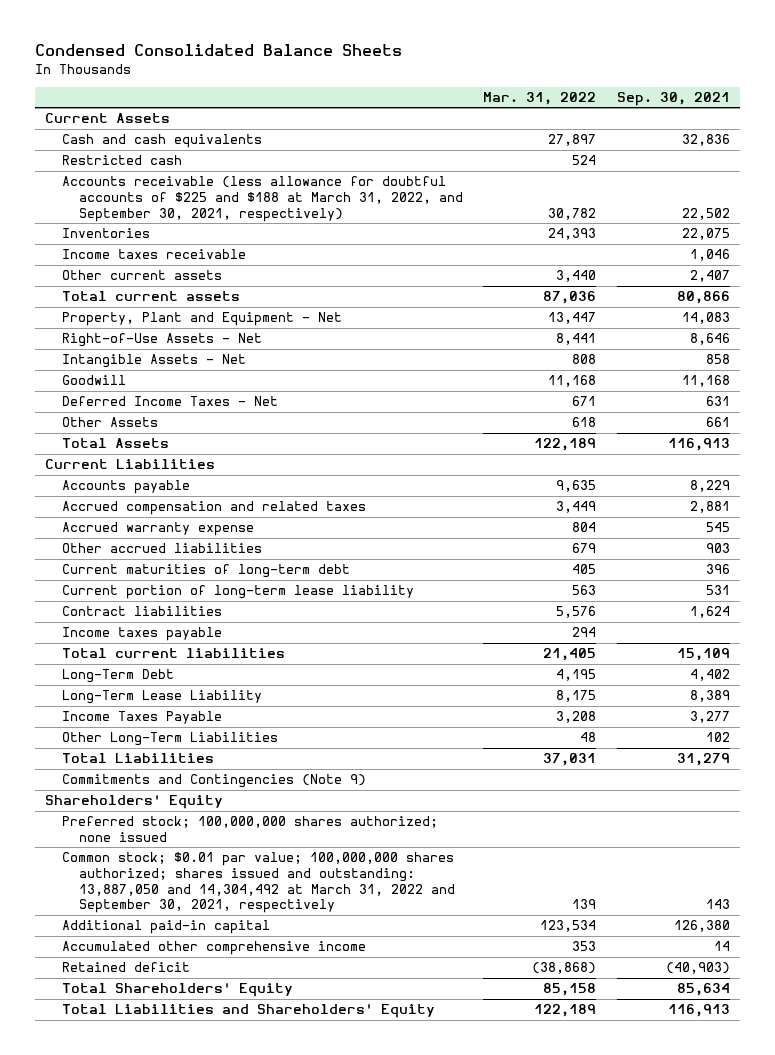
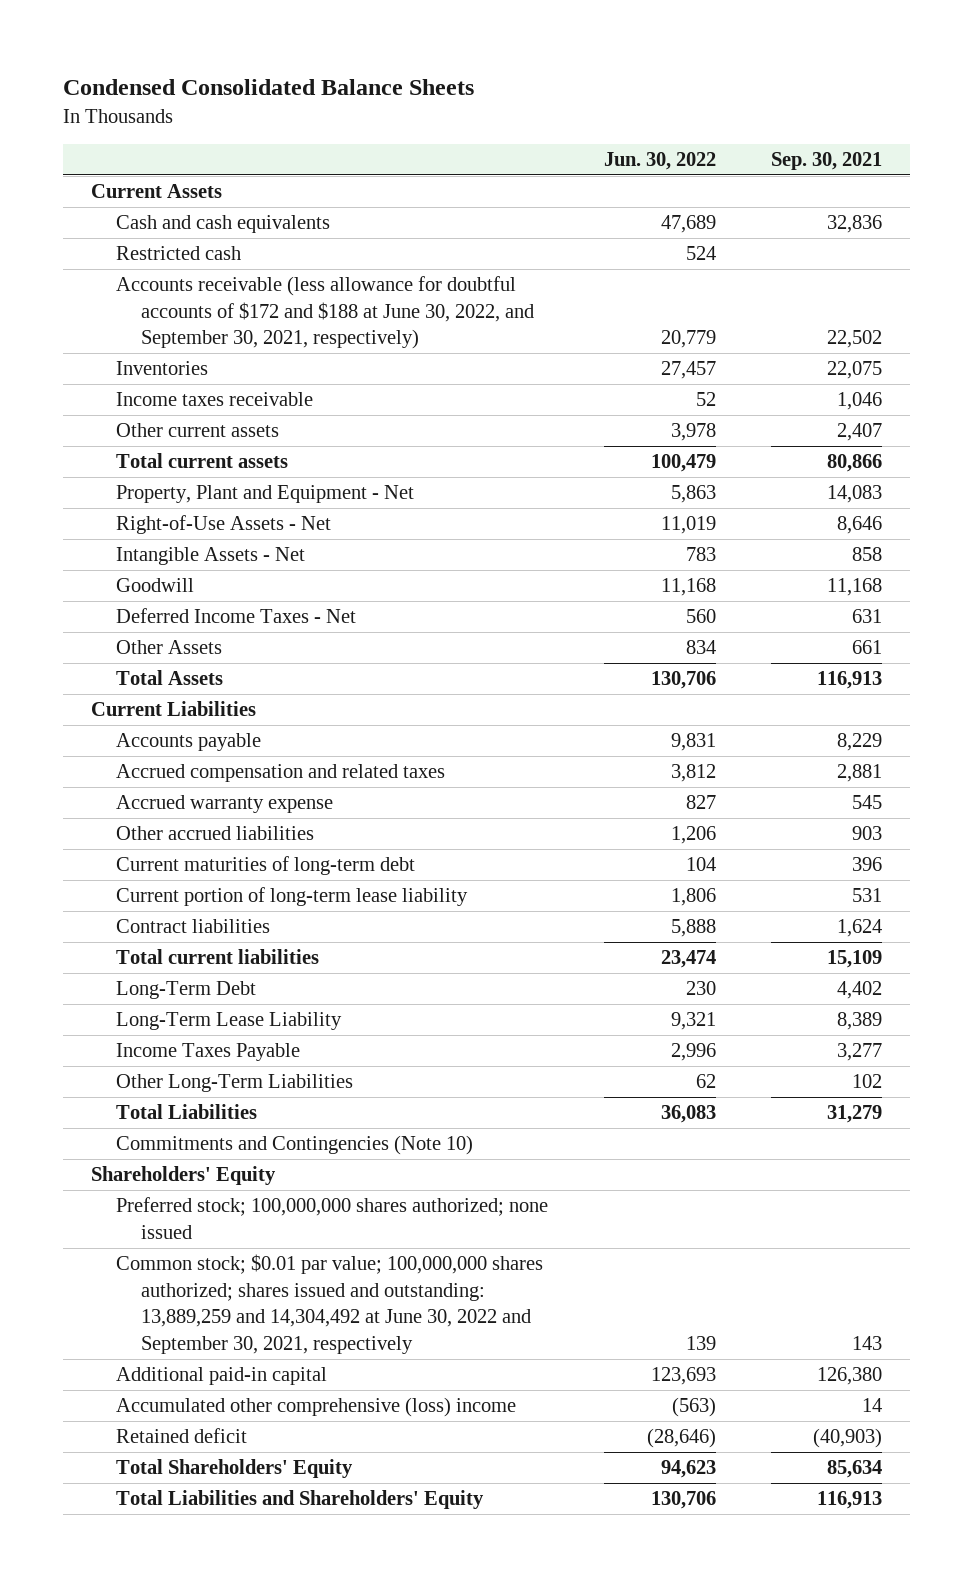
[483,92,597,106] Mar. 31, 2022 -> none
none -> [603,151,716,170] Jun. 30, 2022
[62,176,463,222] Accounts receivable (less allowance for doubtful accounts of $225 and $188 at March 31, 2022, and September 30, 2021, respectively) -> [115,276,534,350] Accounts receivable (less allowance for doubtful accounts of $172 and $188 at June 30, 2022, and September 30, 2021, respectively)
[62,627,223,642] Income taxes payable -> none
[62,774,367,789] Commitments and Contingencies (Note 9) -> [115,1135,473,1156] Commitments and Contingencies (Note 10)
[62,852,455,914] Common stock; $0.01 par value; 100,000,000 shares authorized; shares issued and outstanding: 13,887,050 and 14,304,492 at March 31, 2022 and September 30, 2021, respectively -> [115,1254,543,1354] Common stock; $0.01 par value; 100,000,000 shares authorized; shares issued and outstanding: 13,889,259 and 14,304,492 at June 30, 2022 and September 30, 2021, respectively
[62,941,367,956] Accumulated other comprehensive income -> [115,1397,516,1418] Accumulated other comprehensive (loss) income

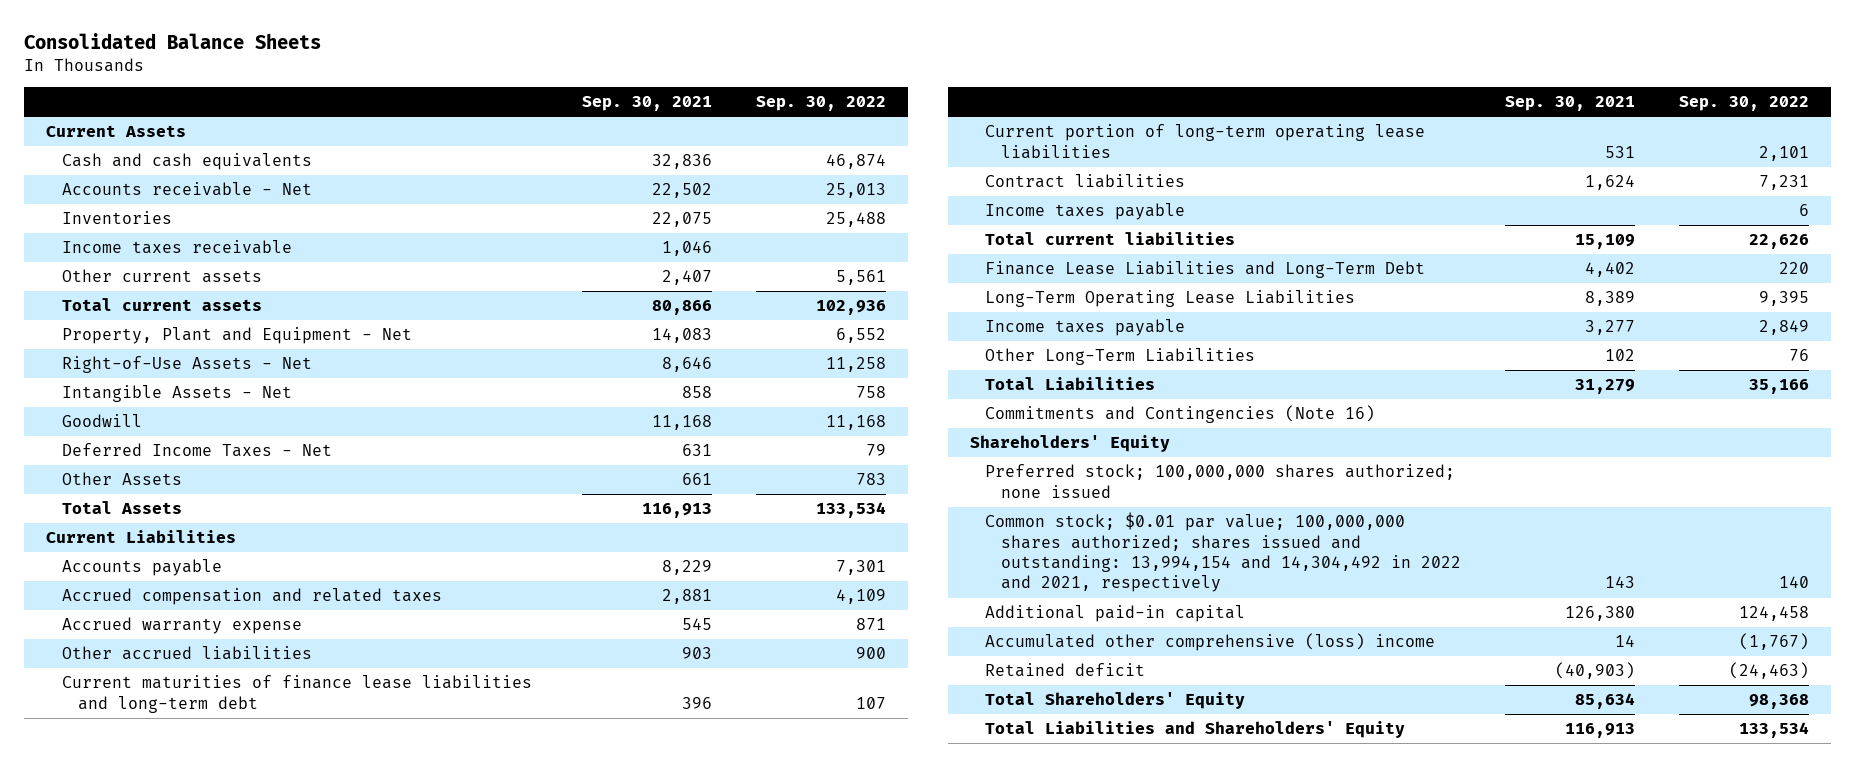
[62,78,474,95] Condensed Consolidated Balance Sheets -> [24,33,322,50] Consolidated Balance Sheets
[603,151,716,170] Jun. 30, 2022 -> none
none -> [755,96,886,112] Sep. 30, 2022
[115,246,241,261] Restricted cash -> none
[115,276,534,350] Accounts receivable (less allowance for doubtful accounts of $172 and $188 at June 30, 2022, and September 30, 2021, respectively) -> [62,182,313,197] Accounts receivable - Net
[115,856,415,876] Current maturities of long-term debt -> [62,675,533,713] Current maturities of finance lease liabilities and long-term debt
[115,887,468,907] Current portion of long-term lease liability -> [985,124,1426,159] Current portion of long-term operating lease liabilities
none -> [985,203,1186,221] Income taxes payable
[115,981,256,1000] Long-Term Debt -> [985,261,1426,279] Finance Lease Liabilities and Long-Term Debt
[115,1012,342,1031] Long-Term Lease Liability -> [985,290,1356,308] Long-Term Operating Lease Liabilities
[115,1043,300,1062] Income Taxes Payable -> [985,319,1186,337] Income taxes payable
[115,1135,473,1156] Commitments and Contingencies (Note 10) -> [985,405,1376,424] Commitments and Contingencies (Note 16)
[115,1254,543,1354] Common stock; $0.01 par value; 100,000,000 shares authorized; shares issued and outstanding: 13,889,259 and 14,304,492 at June 30, 2022 and September 30, 2021, respectively -> [985,512,1462,593] Common stock; $0.01 par value; 100,000,000 shares authorized; shares issued and outstanding: 13,994,154 and 14,304,492 in 2022 and 2021, respectively

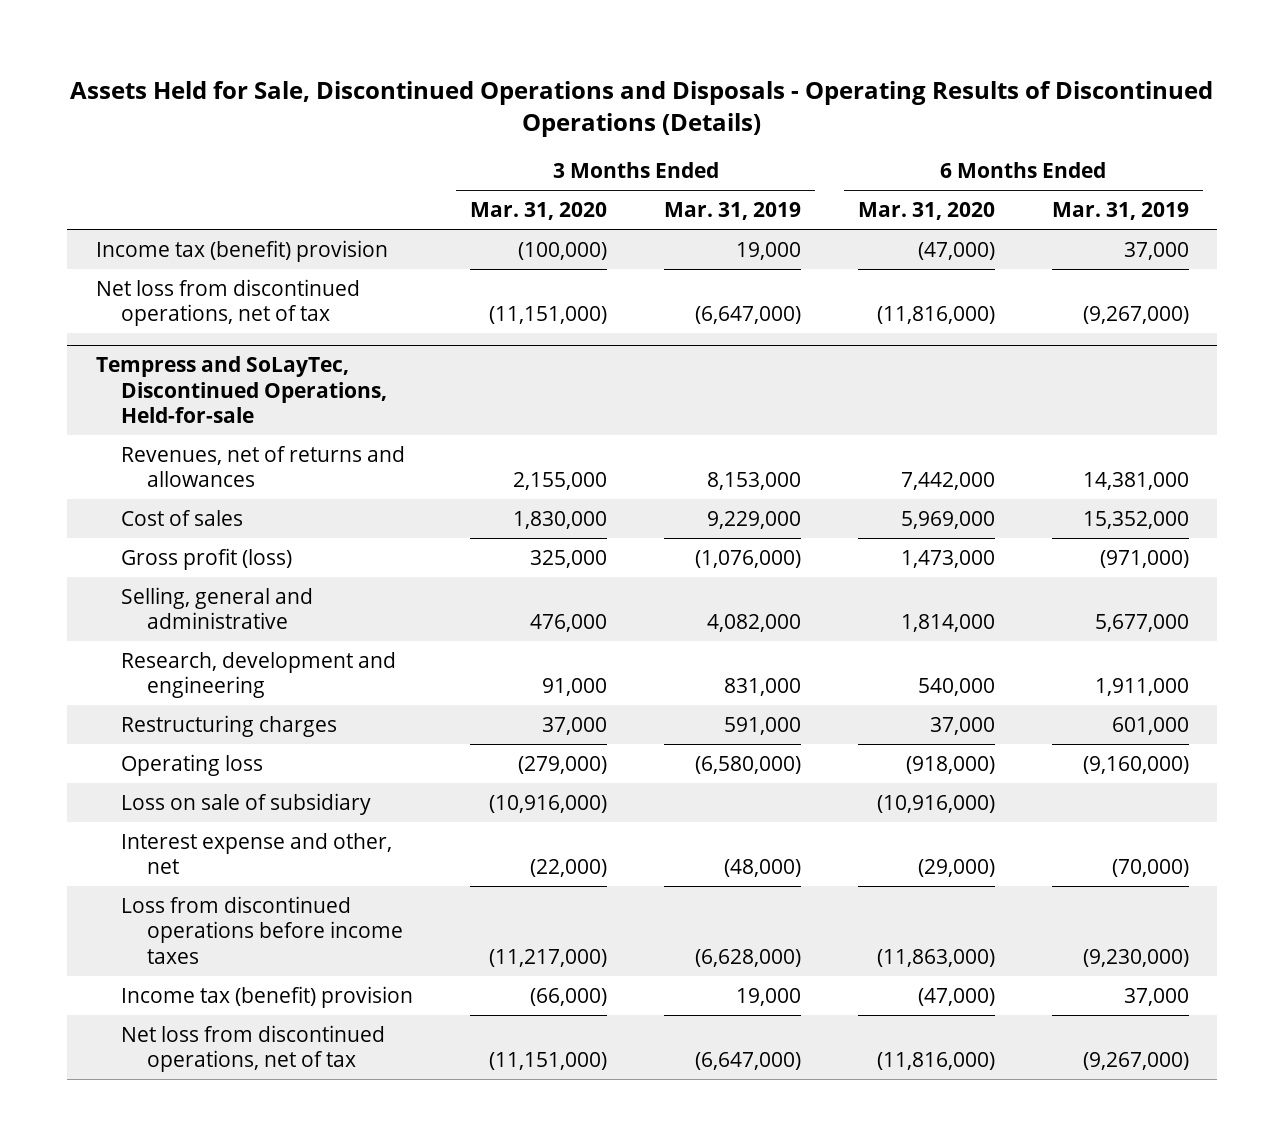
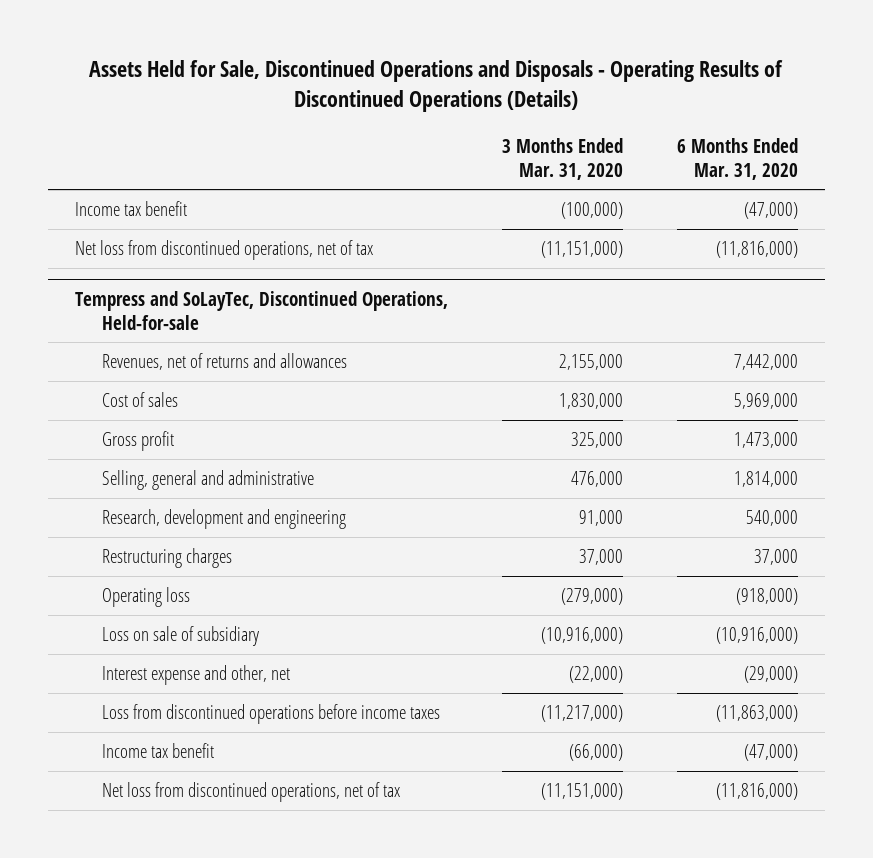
[664,202,802,221] Mar. 31, 2019 -> none
[1051,202,1189,221] Mar. 31, 2019 -> none
[95,239,388,262] Income tax (benefit) provision -> [74,201,187,217] Income tax benefit
[121,547,293,570] Gross profit (loss) -> [102,431,175,452] Gross profit
[121,985,414,1008] Income tax (benefit) provision -> [102,743,215,759] Income tax benefit

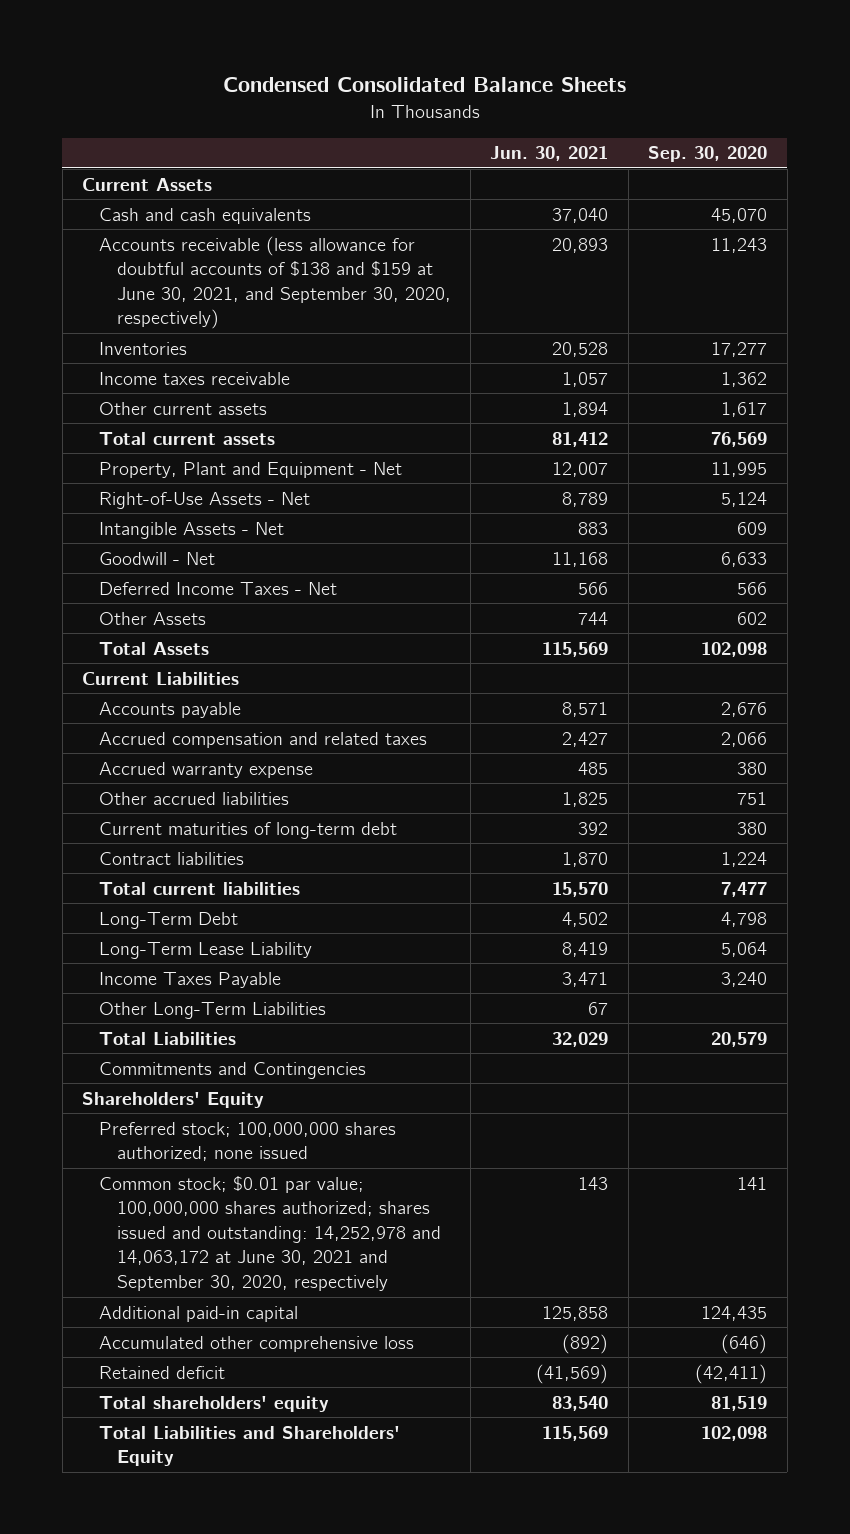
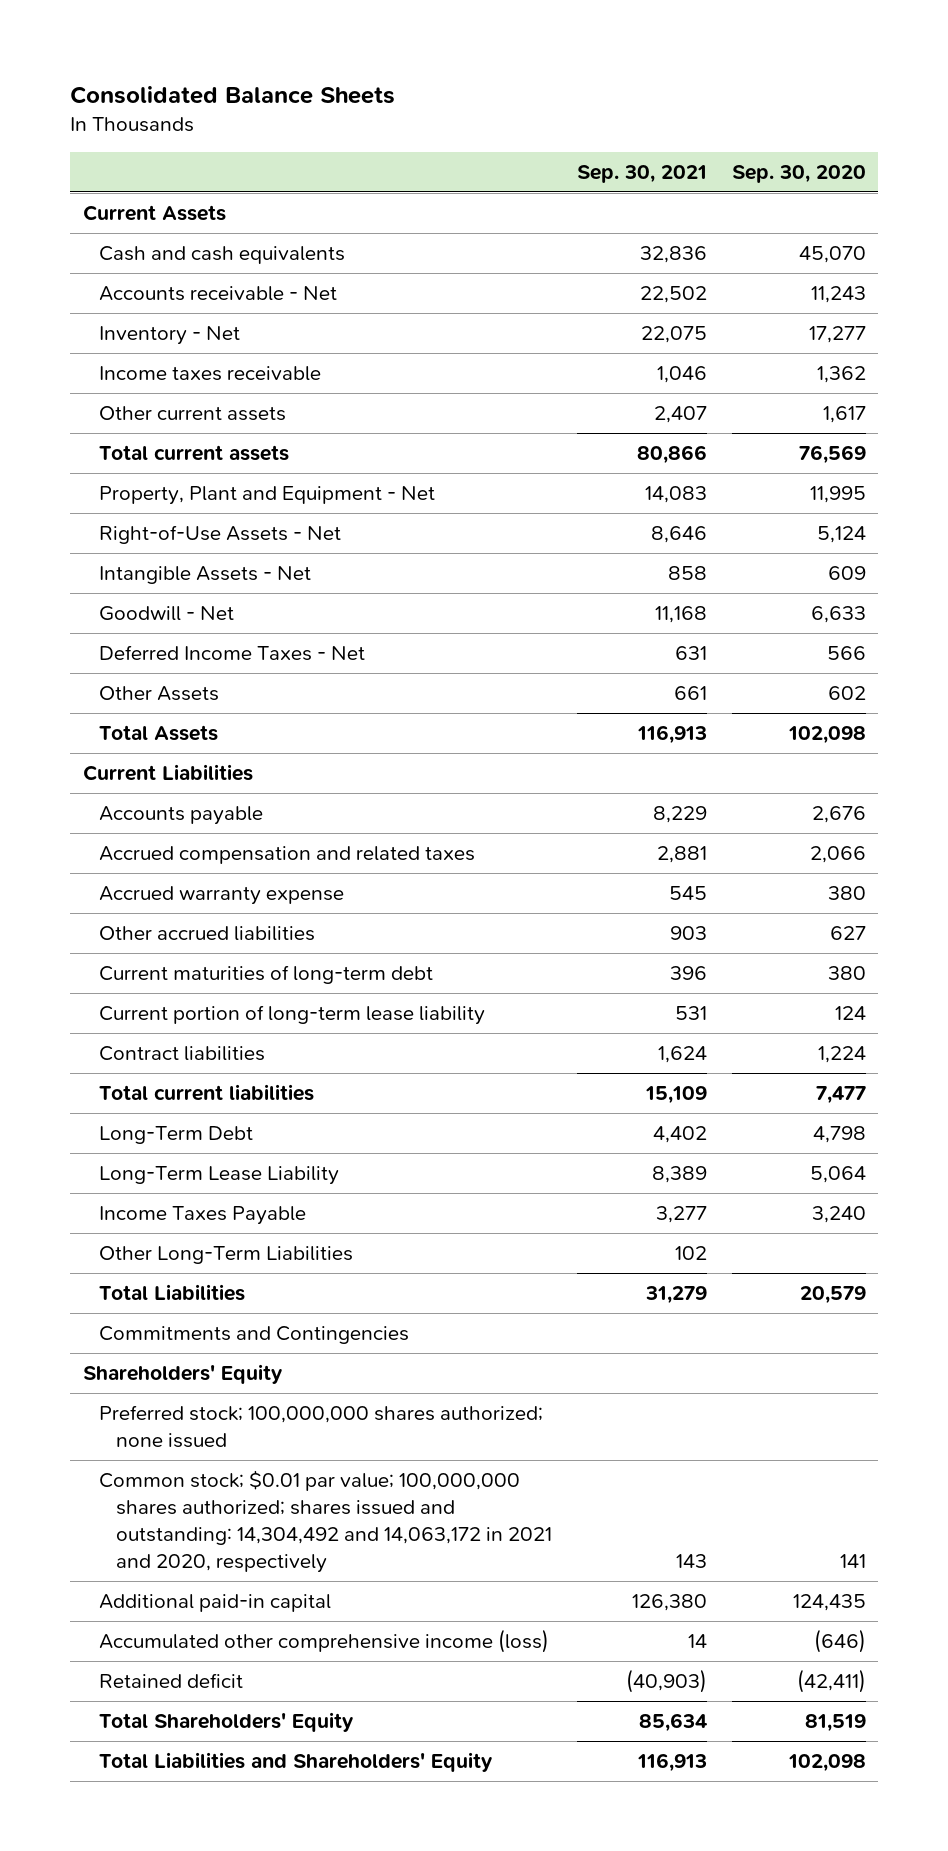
[222,77,626,93] Condensed Consolidated Balance Sheets -> [70,85,396,104] Consolidated Balance Sheets
[490,146,609,162] Jun. 30, 2021 -> none
none -> [576,164,707,183] Sep. 30, 2021
[99,235,451,330] Accounts receivable (less allowance for doubtful accounts of $138 and $159 at June 30, 2021, and September 30, 2020, respectively) -> [99,285,338,301] Accounts receivable - Net
[99,341,188,355] Inventories -> [99,325,241,345] Inventory - Net
[737,791,768,805] 751 -> [829,925,866,940] 627
none -> [99,1004,486,1025] Current portion of long-term lease liability
[99,1175,441,1291] Common stock; $0.01 par value; 100,000,000 shares authorized; shares issued and outstanding: 14,252,978 and 14,063,172 at June 30, 2021 and September 30, 2020, respectively -> [99,1469,552,1574] Common stock; $0.01 par value; 100,000,000 shares authorized; shares issued and outstanding: 14,304,492 and 14,063,172 in 2021 and 2020, respectively
[99,1335,415,1352] Accumulated other comprehensive loss -> [99,1628,550,1653] Accumulated other comprehensive income (loss)
[99,1395,330,1412] Total shareholders' equity -> [99,1711,355,1732] Total Shareholders' Equity

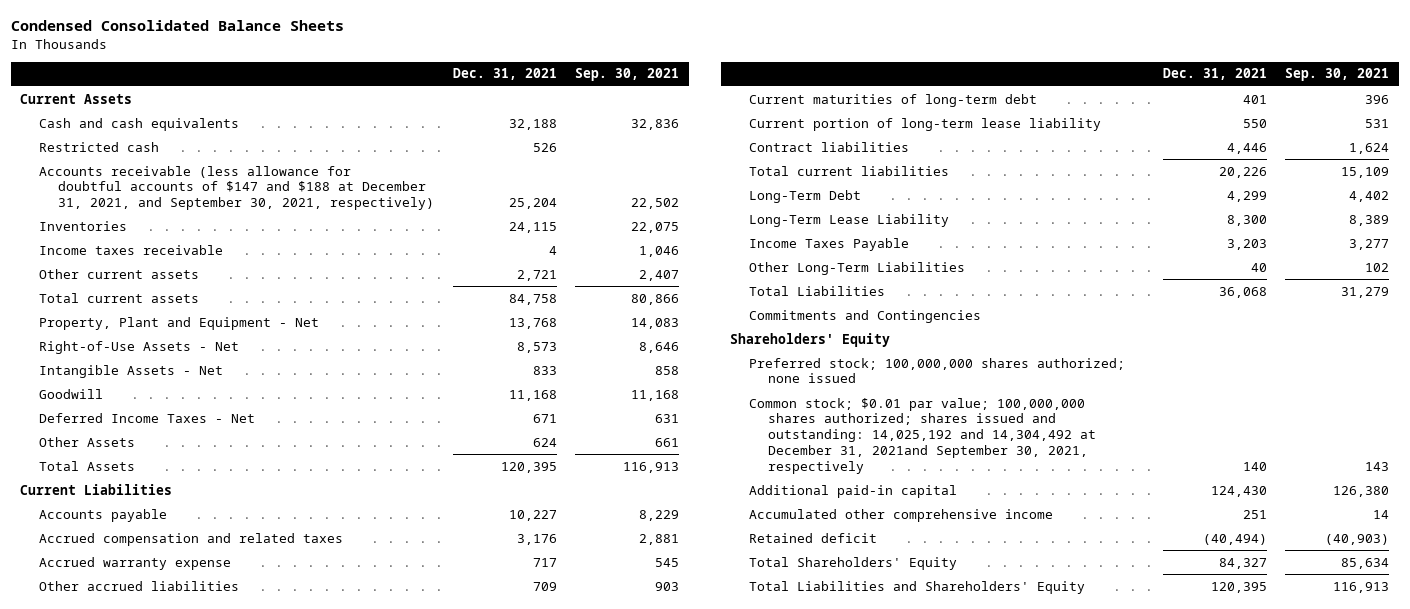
[70,85,396,104] Consolidated Balance Sheets -> [10,20,344,32] Condensed Consolidated Balance Sheets
[731,164,866,183] Sep. 30, 2020 -> none
none -> [452,68,557,81] Dec. 31, 2021
none -> [39,141,160,152] Restricted cash
[99,285,338,301] Accounts receivable - Net -> [39,165,434,211] Accounts receivable (less allowance for doubtful accounts of $147 and $188 at December 31, 2021, and September 30, 2021, respectively)
[99,325,241,345] Inventory - Net -> [39,220,128,231] Inventories
[99,605,235,621] Goodwill - Net -> [39,388,104,399] Goodwill
[99,1469,552,1574] Common stock; $0.01 par value; 100,000,000 shares authorized; shares issued and outstanding: 14,304,492 and 14,063,172 in 2021 and 2020, respectively -> [749,397,1096,474] Common stock; $0.01 par value; 100,000,000 shares authorized; shares issued and outstanding: 14,025,192 and 14,304,492 at December 31, 2021and September 30, 2021, respectively
[99,1628,550,1653] Accumulated other comprehensive income (loss) -> [749,508,1054,522] Accumulated other comprehensive income

